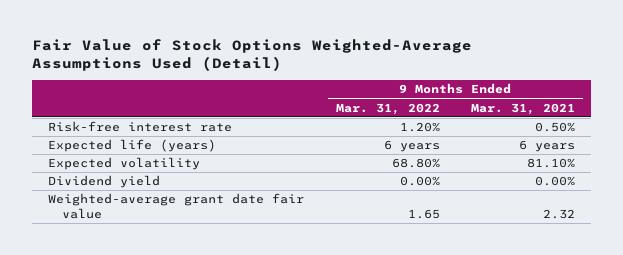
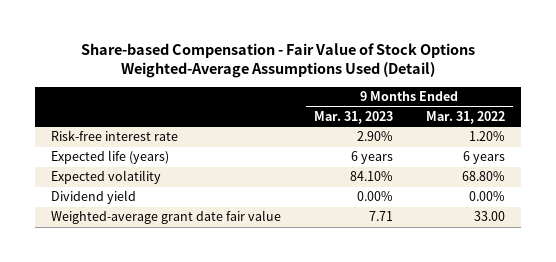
[32,39,473,72] Fair Value of Stock Options Weighted-Average Assumptions Used (Detail) -> [80,42,475,79] Share-based Compensation - Fair Value of Stock Options Weighted-Average Assumptions Used (Detail)
[471,102,576,115] Mar. 31, 2021 -> none
none -> [313,110,393,124] Mar. 31, 2023
[407,209,440,220] 1.65 -> [473,211,505,222] 33.00

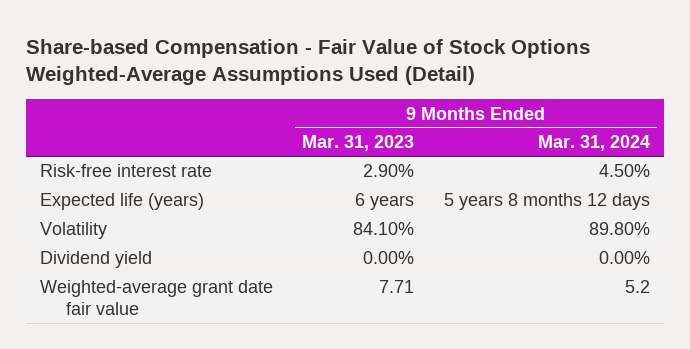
[425,110,505,124] Mar. 31, 2022 -> none
none -> [537,135,650,152] Mar. 31, 2024
[51,170,162,185] Expected volatility -> [40,222,108,240] Volatility

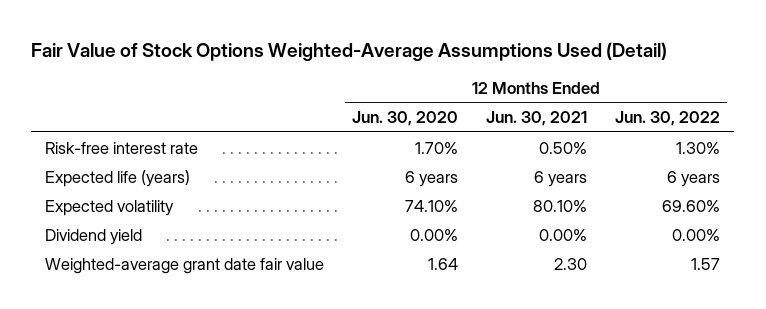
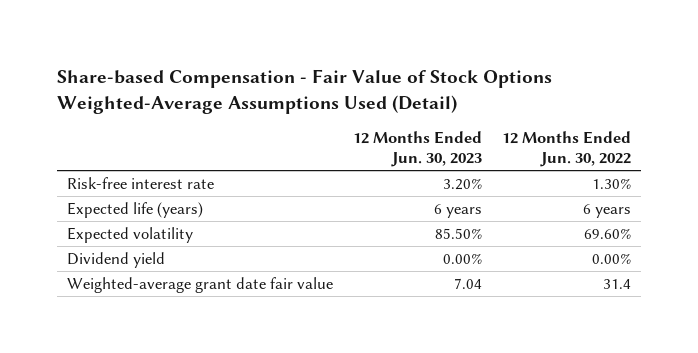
[31,41,668,61] Fair Value of Stock Options Weighted-Average Assumptions Used (Detail) -> [57,68,553,114] Share-based Compensation - Fair Value of Stock Options Weighted-Average Assumptions Used (Detail)
[352,111,459,127] Jun. 30, 2020 -> none
[486,111,588,127] Jun. 30, 2021 -> none
none -> [352,131,482,167] 12 Months Ended Jun. 30, 2023
[691,257,721,270] 1.57 -> [602,279,631,290] 31.4

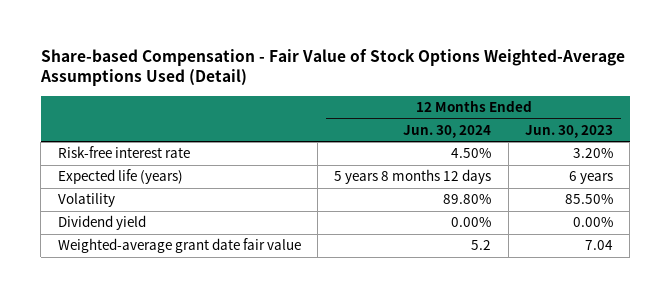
[501,131,631,167] 12 Months Ended Jun. 30, 2022 -> none
none -> [403,124,492,138] Jun. 30, 2024
[67,227,194,244] Expected volatility -> [57,193,115,208] Volatility

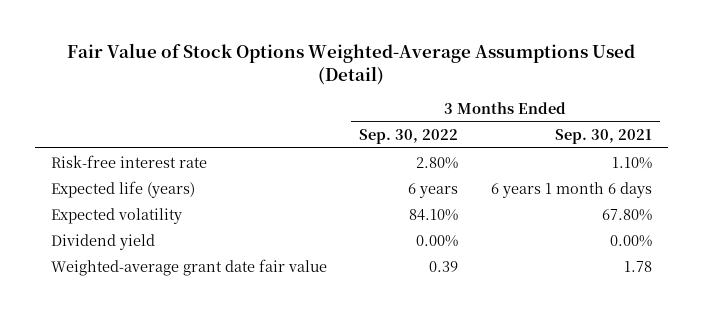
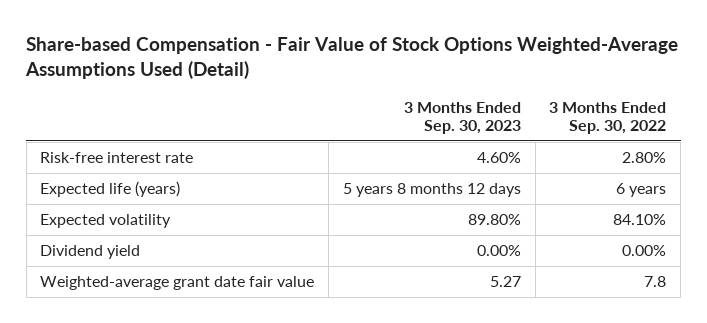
[67,42,636,85] Fair Value of Stock Options Weighted-Average Assumptions Used (Detail) -> [25,36,679,79] Share-based Compensation - Fair Value of Stock Options Weighted-Average Assumptions Used (Detail)
[554,129,652,145] Sep. 30, 2021 -> none
none -> [403,101,521,135] 3 Months Ended Sep. 30, 2023
[429,260,459,272] 0.39 -> [644,276,667,288] 7.8

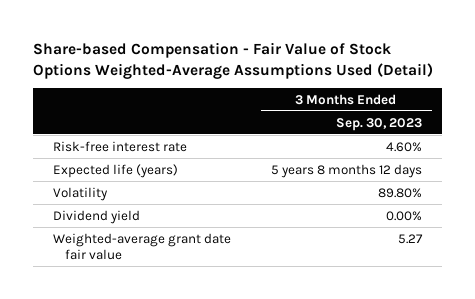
[549,101,667,135] 3 Months Ended Sep. 30, 2022 -> none
[40,214,172,229] Expected volatility -> [52,186,108,201] Volatility

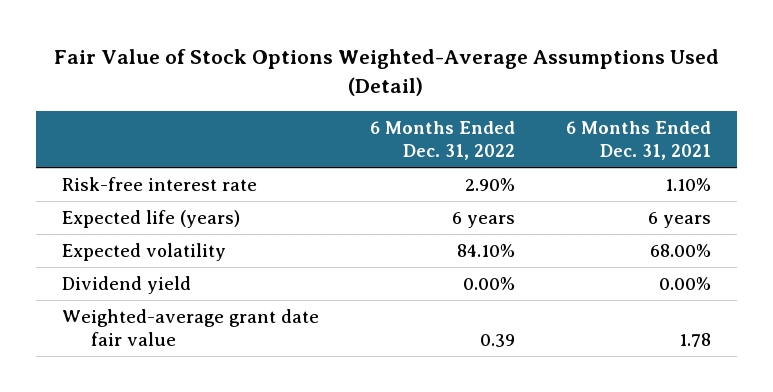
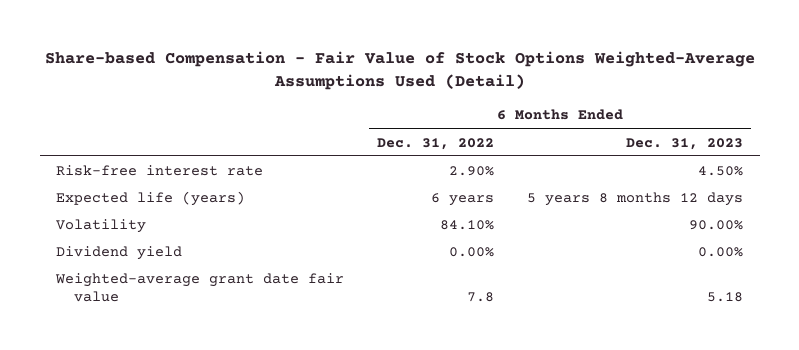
[54,49,720,96] Fair Value of Stock Options Weighted-Average Assumptions Used (Detail) -> [44,50,755,91] Share-based Compensation - Fair Value of Stock Options Weighted-Average Assumptions Used (Detail)
[566,120,712,161] 6 Months Ended Dec. 31, 2021 -> none
none -> [626,137,744,150] Dec. 31, 2023
[61,242,226,261] Expected volatility -> [56,219,147,234] Volatility
[479,334,515,348] 0.39 -> [467,291,495,302] 7.8

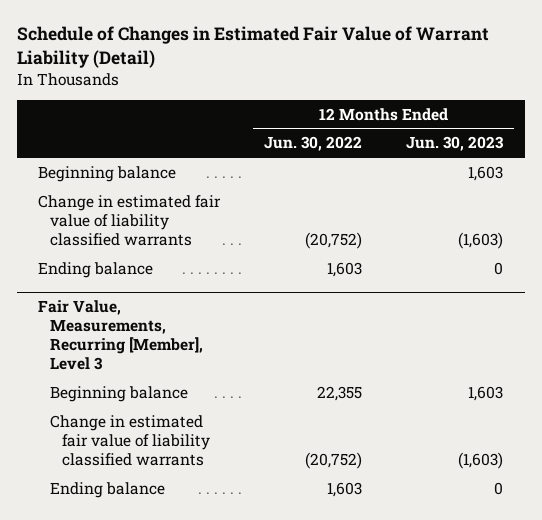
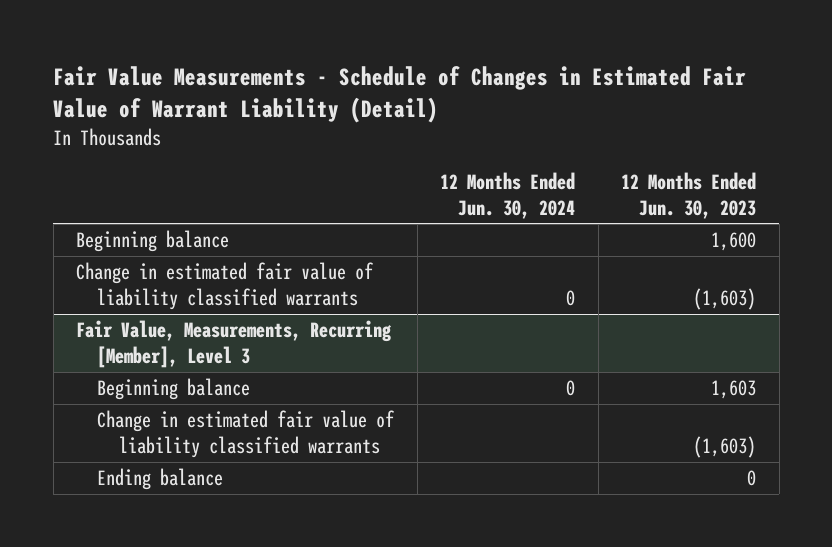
[16,26,489,69] Schedule of Changes in Estimated Fair Value of Warrant Liability (Detail) -> [53,66,747,124] Fair Value Measurements - Schedule of Changes in Estimated Fair Value of Warrant Liability (Detail)
[264,136,363,152] Jun. 30, 2022 -> none
none -> [440,171,576,219] 12 Months Ended Jun. 30, 2024
[468,165,504,181] 1,603 -> [711,232,757,252] 1,600
[38,261,154,278] Ending balance -> none

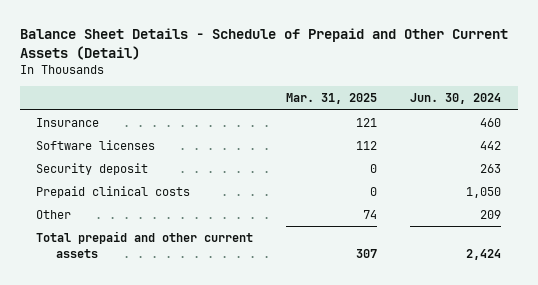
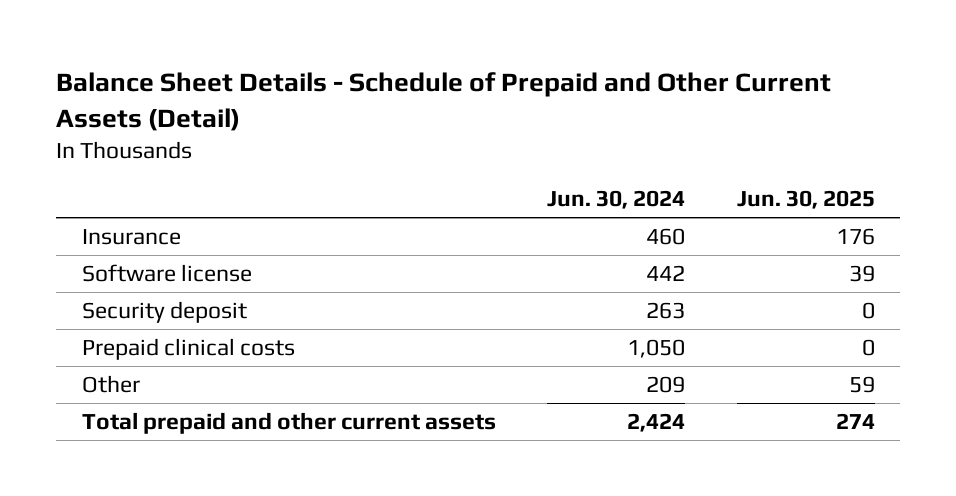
[286,93,378,105] Mar. 31, 2025 -> none
none -> [736,190,875,210] Jun. 30, 2025
[36,140,156,151] Software licenses -> [81,263,252,282] Software license

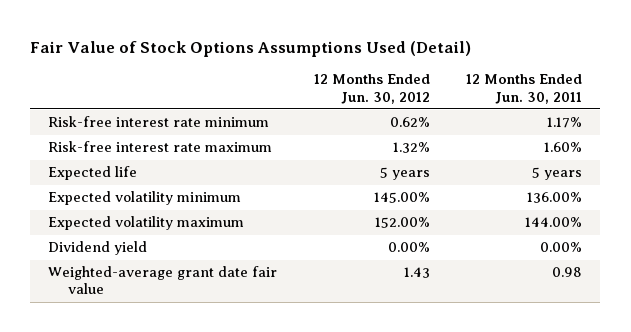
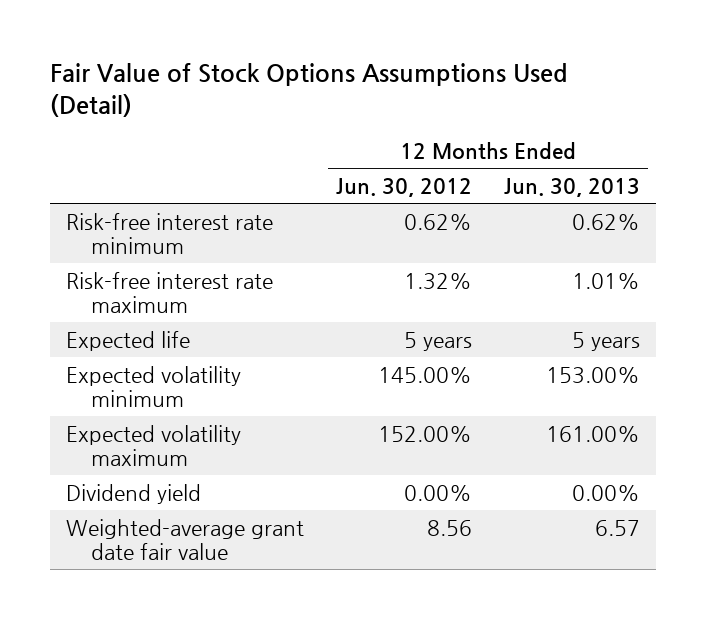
[466,74,583,104] 12 Months Ended Jun. 30, 2011 -> none
none -> [503,177,640,197] Jun. 30, 2013
[403,267,430,279] 1.43 -> [426,519,472,536] 8.56

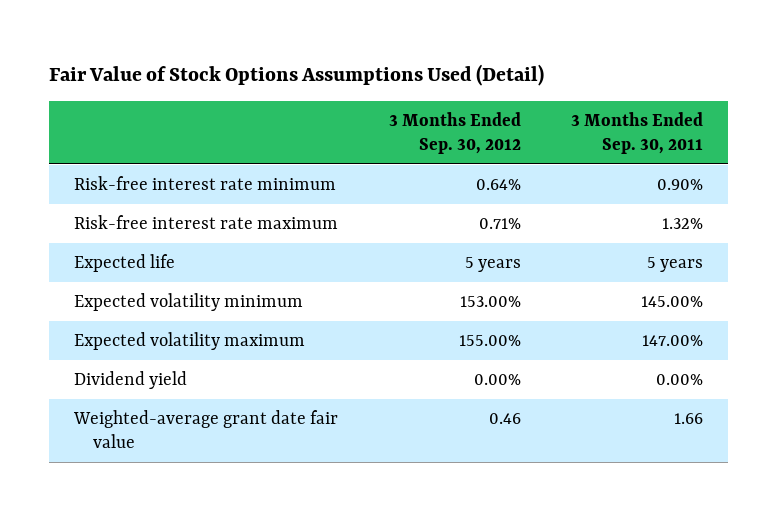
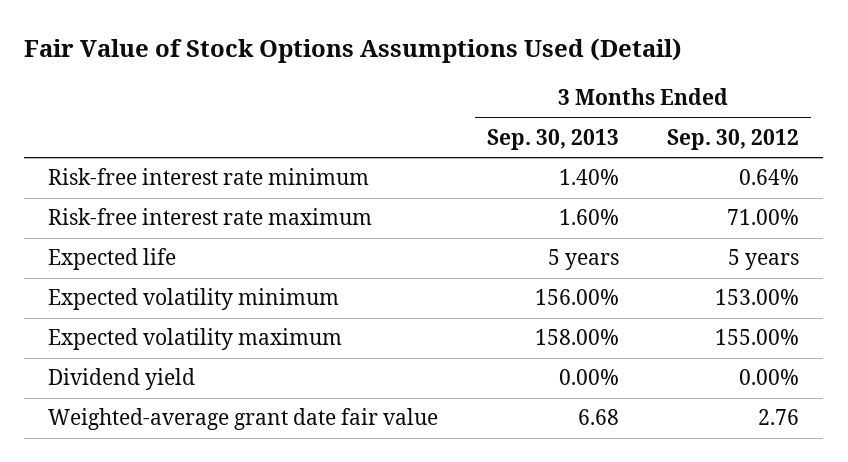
[571,112,704,154] 3 Months Ended Sep. 30, 2011 -> none
none -> [486,128,619,150] Sep. 30, 2013
[478,218,521,230] 0.71% -> [727,209,800,226] 71.00%
[488,413,521,425] 0.46 -> [758,409,800,426] 2.76

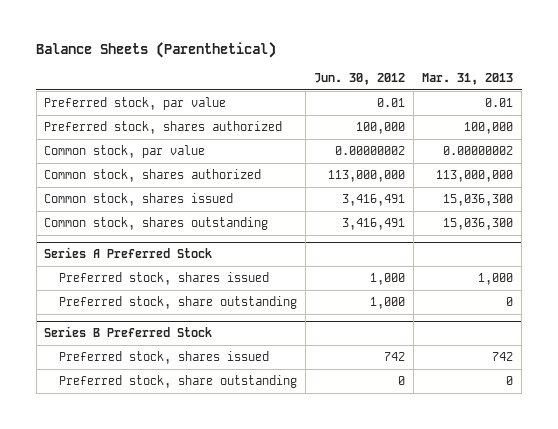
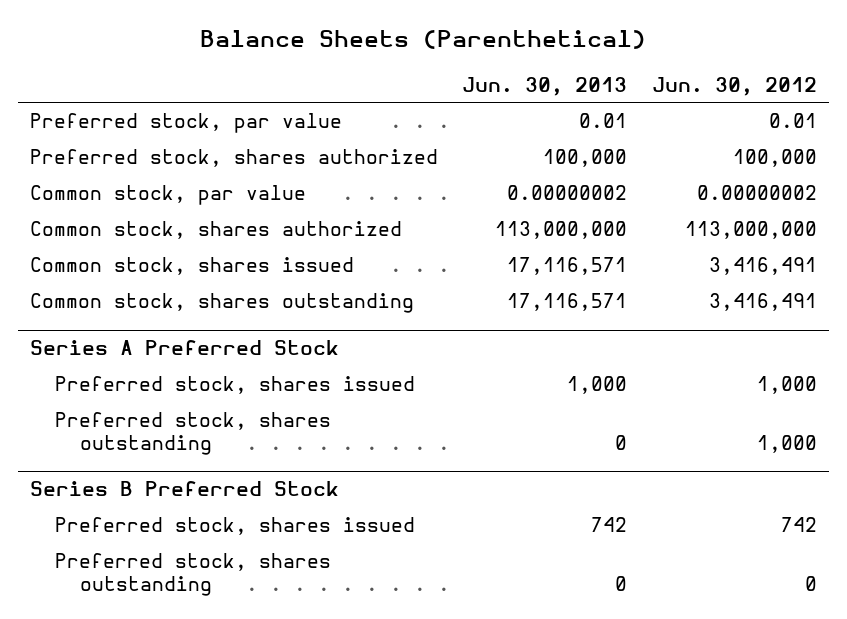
[422,73,514,86] Mar. 31, 2013 -> none
none -> [462,76,628,96] Jun. 30, 2013
[59,295,298,309] Preferred stock, share outstanding -> [54,412,331,455] Preferred stock, shares outstanding
[59,374,298,388] Preferred stock, share outstanding -> [54,553,331,596] Preferred stock, shares outstanding

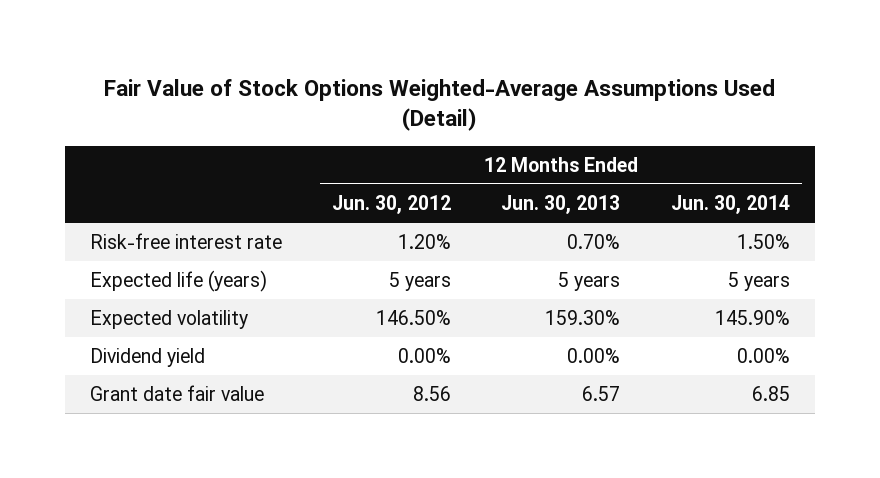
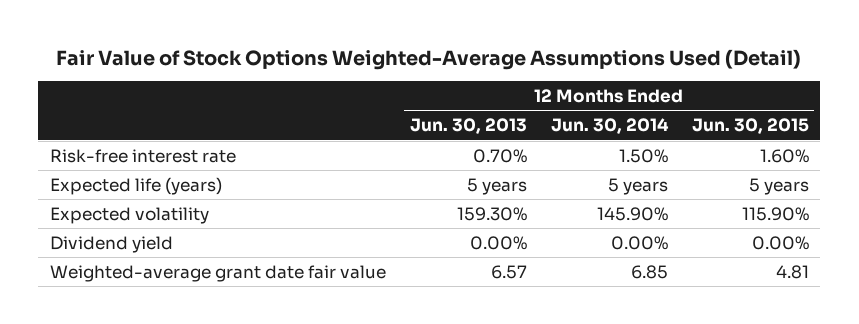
[332,194,452,214] Jun. 30, 2012 -> none
none -> [691,118,809,135] Jun. 30, 2015
[90,385,265,402] Grant date fair value -> [50,264,387,282] Weighted-average grant date fair value

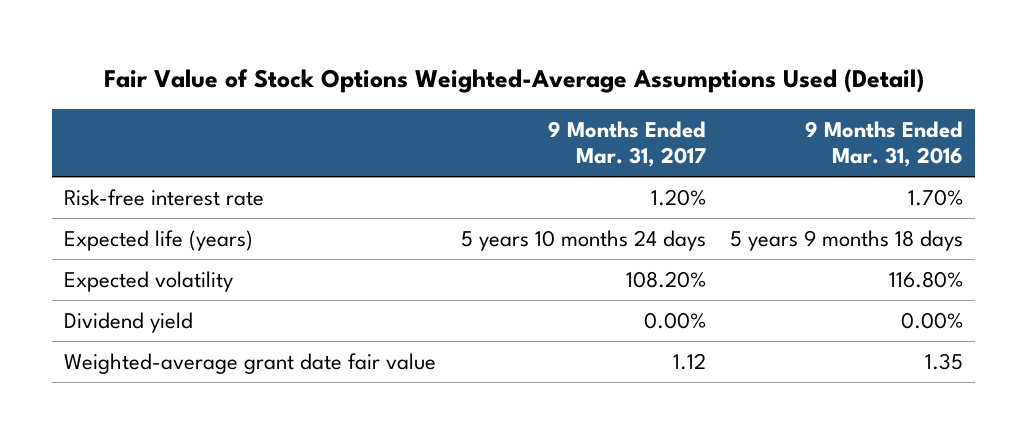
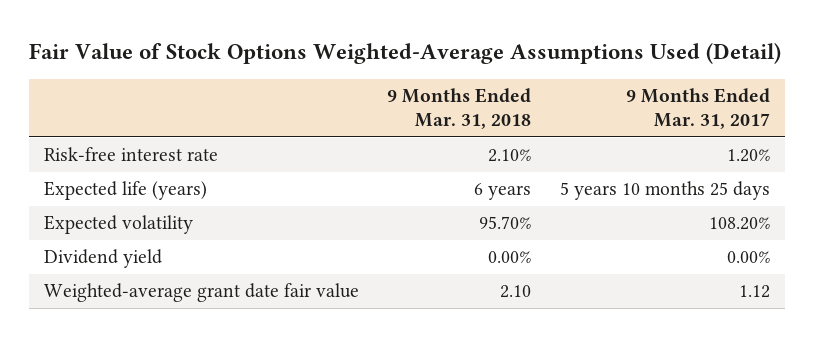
[804,120,963,168] 9 Months Ended Mar. 31, 2016 -> none
none -> [387,88,532,130] 9 Months Ended Mar. 31, 2018
[460,230,706,252] 5 years 10 months 24 days -> [560,181,771,201] 5 years 10 months 25 days

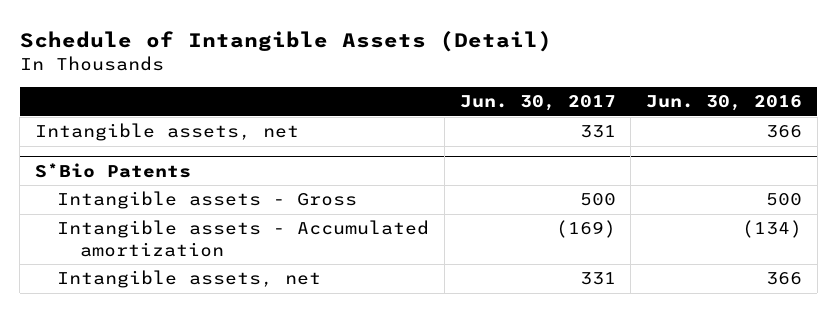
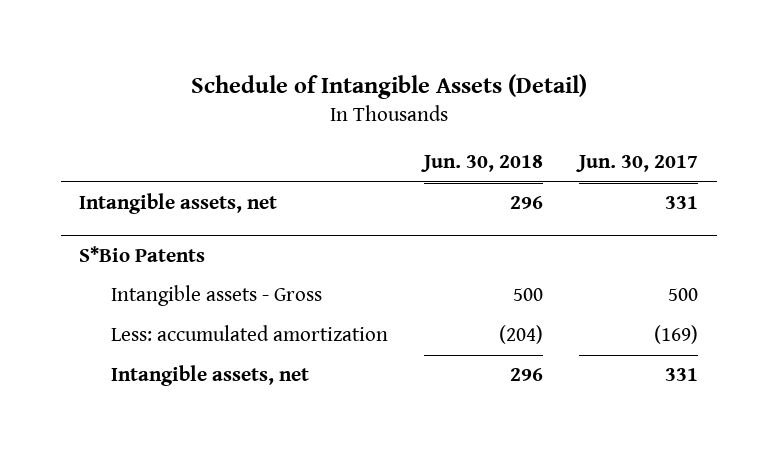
[645,95,802,112] Jun. 30, 2016 -> none
none -> [421,155,544,173] Jun. 30, 2018
[57,220,430,257] Intangible assets - Accumulated amortization -> [110,325,388,342] Less: accumulated amortization

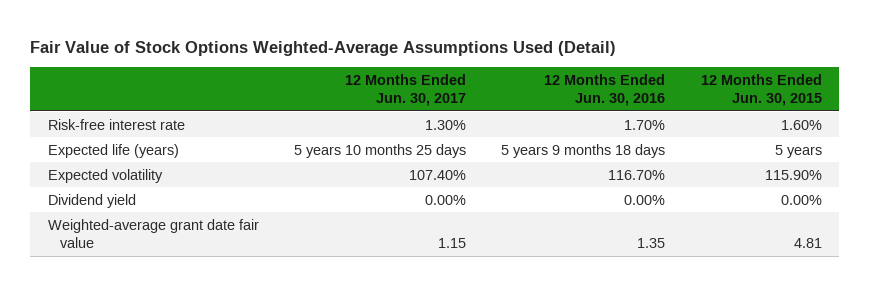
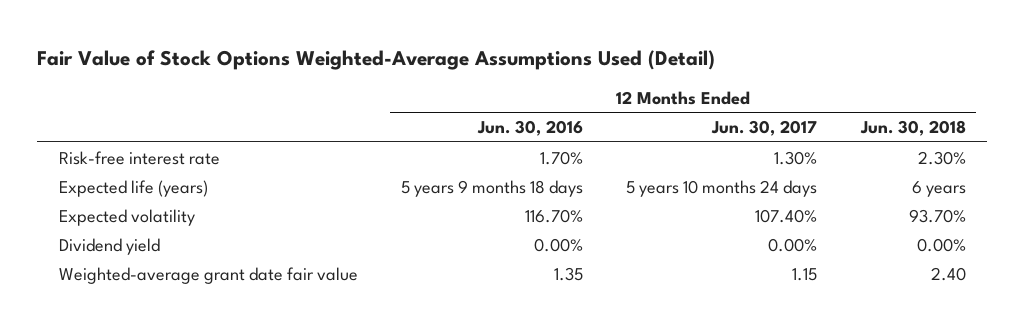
[700,73,822,107] 12 Months Ended Jun. 30, 2015 -> none
none -> [859,119,966,136] Jun. 30, 2018
[294,143,467,158] 5 years 10 months 25 days -> [626,179,818,197] 5 years 10 months 24 days

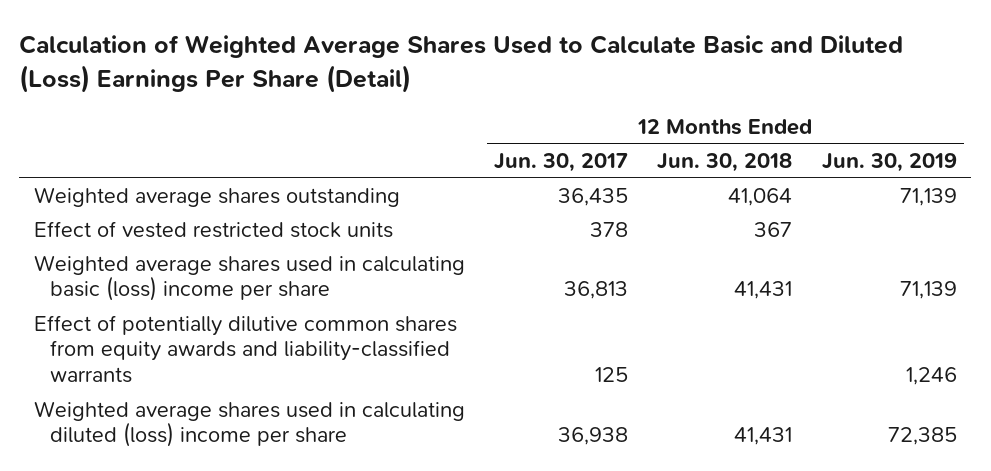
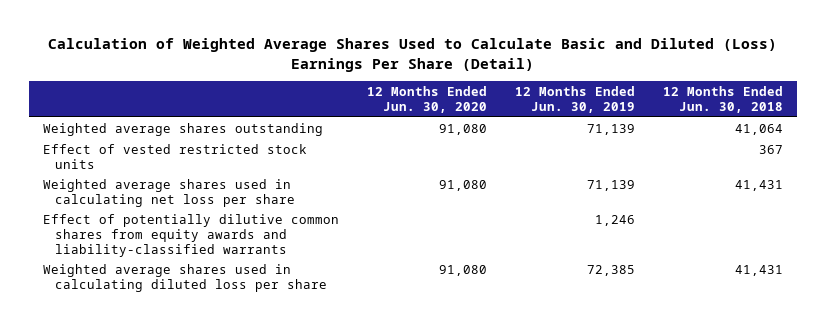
[494,152,629,172] Jun. 30, 2017 -> none
none -> [367,86,488,113] 12 Months Ended Jun. 30, 2020
[33,254,465,302] Weighted average shares used in calculating basic (loss) income per share -> [43,178,295,207] Weighted average shares used in calculating net loss per share
[33,400,465,448] Weighted average shares used in calculating diluted (loss) income per share -> [43,263,327,292] Weighted average shares used in calculating diluted loss per share

